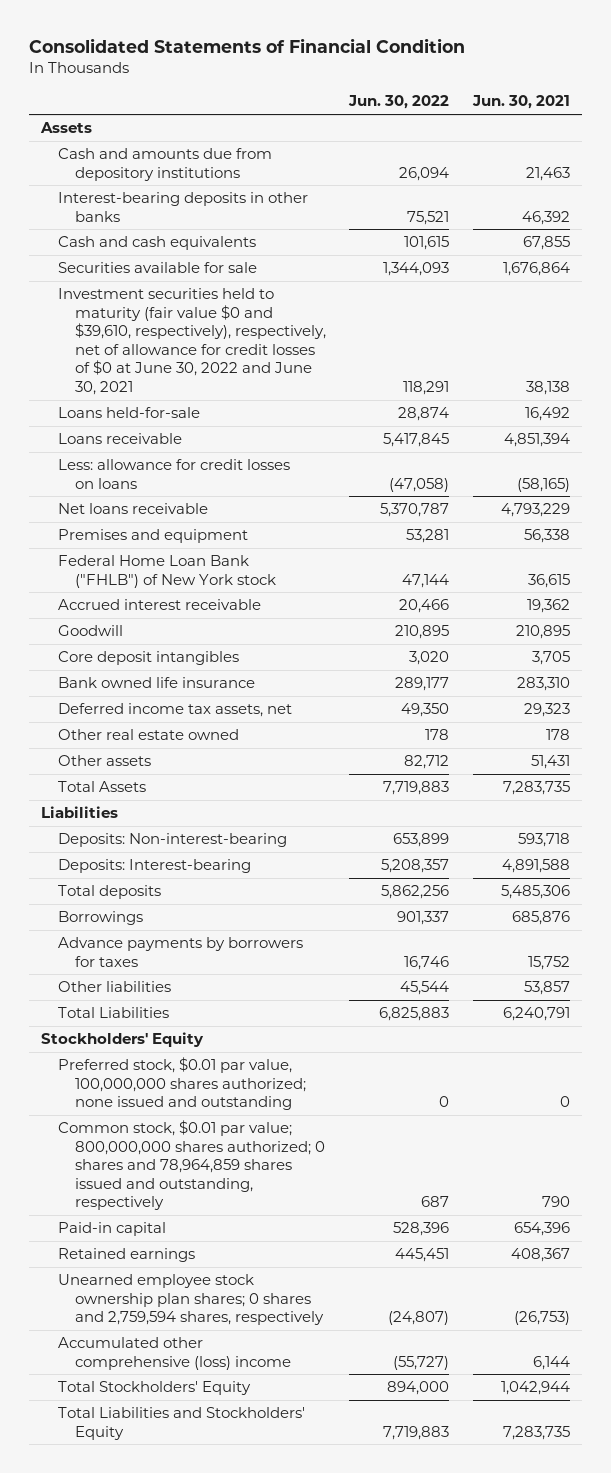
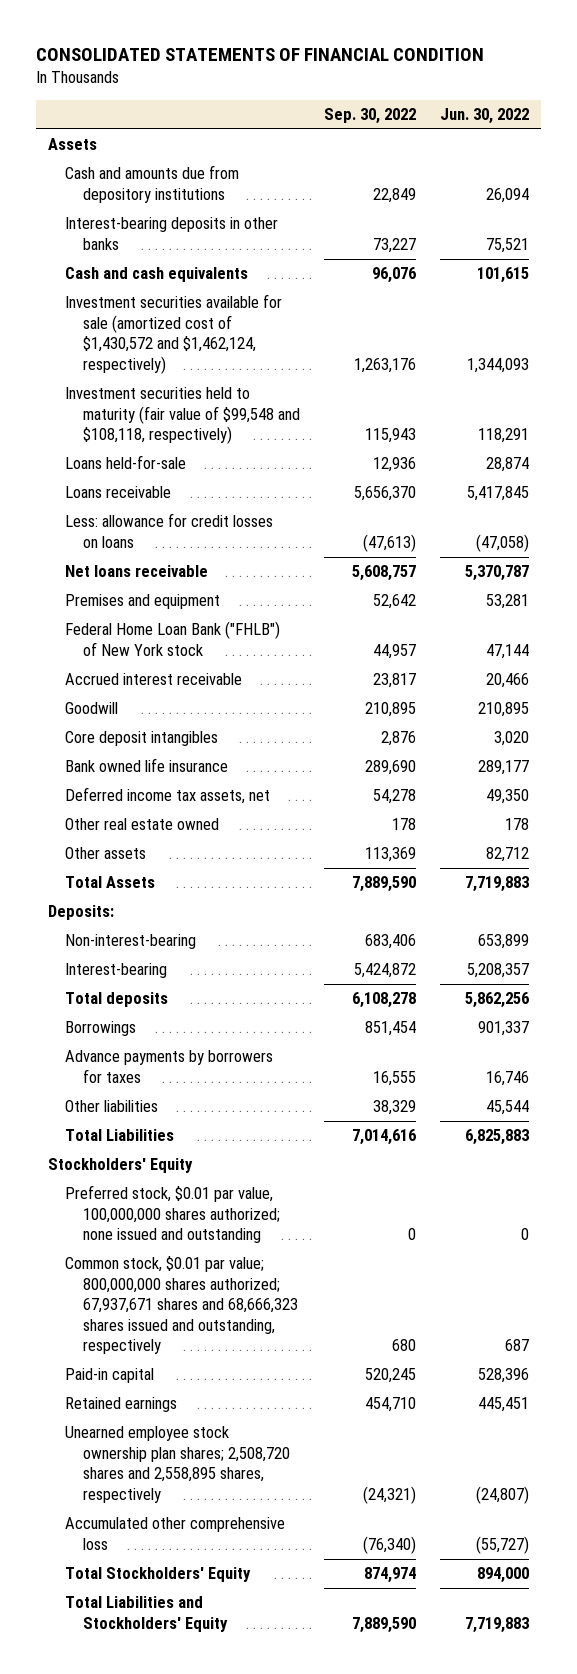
[29,37,466,53] Consolidated Statements of Financial Condition -> [35,48,484,62] CONSOLIDATED STATEMENTS OF FINANCIAL CONDITION
[472,95,571,110] Jun. 30, 2021 -> none
none -> [324,107,417,124] Sep. 30, 2022
[57,262,257,274] Securities available for sale -> [65,294,283,374] Investment securities available for sale (amortized cost of $1,430,572 and $1,462,124, respectively)
[57,288,326,395] Investment securities held to maturity (fair value $0 and $39,610, respectively), respectively, net of allowance for credit losses of $0 at June 30, 2022 and June 30, 2021 -> [65,387,300,445] Investment securities held to maturity (fair value of $99,548 and $108,118, respectively)
[40,806,118,819] Liabilities -> [47,905,114,921] Deposits:
[57,833,287,848] Deposits: Non-interest-bearing -> [65,934,197,950] Non-interest-bearing
[57,859,251,874] Deposits: Interest-bearing -> [65,963,168,979] Interest-bearing
[57,1120,325,1211] Common stock, $0.01 par value; 800,000,000 shares authorized; 0 shares and 78,964,859 shares issued and outstanding, respectively -> [65,1256,298,1355] Common stock, $0.01 par value; 800,000,000 shares authorized; 67,937,671 shares and 68,666,323 shares issued and outstanding, respectively
[57,1274,324,1326] Unearned employee stock ownership plan shares; 0 shares and 2,759,594 shares, respectively -> [65,1426,290,1503] Unearned employee stock ownership plan shares; 2,508,720 shares and 2,558,895 shares, respectively
[57,1337,291,1370] Accumulated other comprehensive (loss) income -> [65,1517,286,1550] Accumulated other comprehensive loss

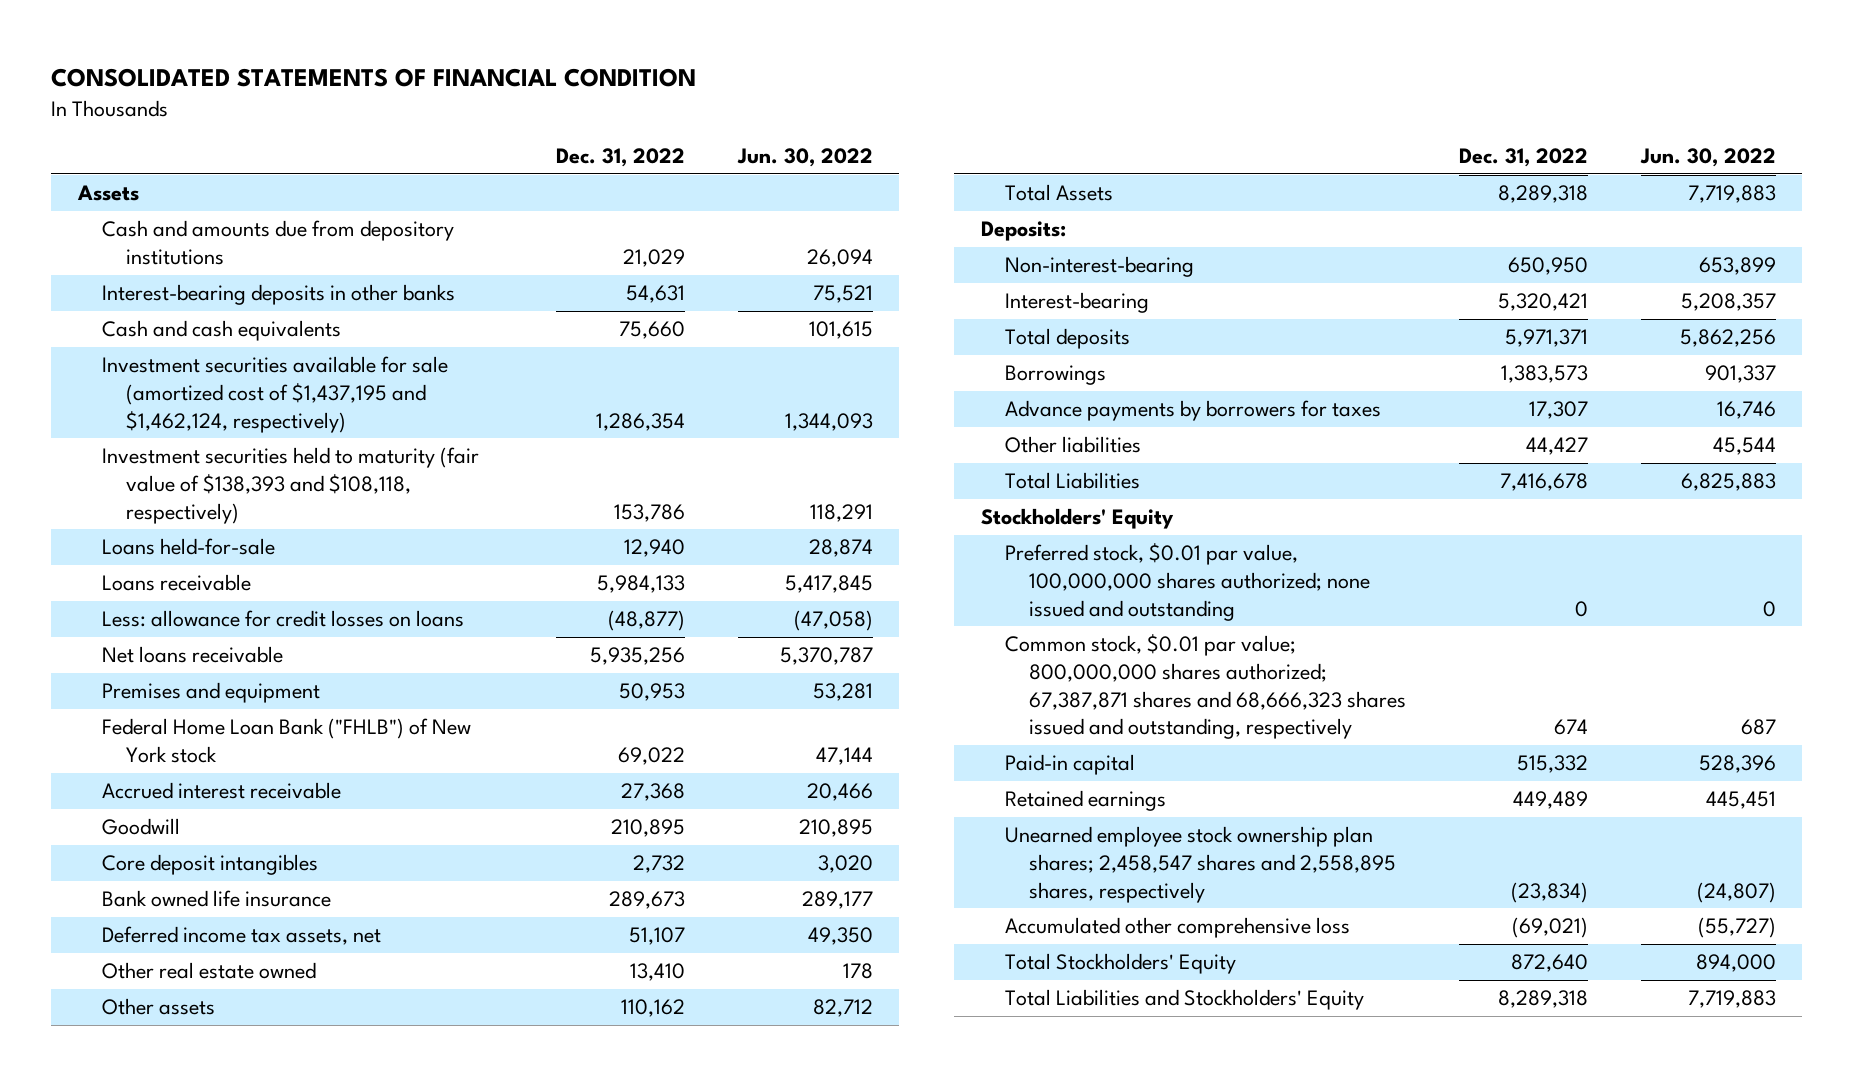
[324,107,417,124] Sep. 30, 2022 -> none
none -> [555,148,685,168] Dec. 31, 2022
[65,294,283,374] Investment securities available for sale (amortized cost of $1,430,572 and $1,462,124, respectively) -> [102,356,449,433] Investment securities available for sale (amortized cost of $1,437,195 and $1,462,124, respectively)
[65,387,300,445] Investment securities held to maturity (fair value of $99,548 and $108,118, respectively) -> [102,447,480,524] Investment securities held to maturity (fair value of $138,393 and $108,118, respectively)
[65,1256,298,1355] Common stock, $0.01 par value; 800,000,000 shares authorized; 67,937,671 shares and 68,666,323 shares issued and outstanding, respectively -> [1005,634,1407,740] Common stock, $0.01 par value; 800,000,000 shares authorized; 67,387,871 shares and 68,666,323 shares issued and outstanding, respectively
[65,1426,290,1503] Unearned employee stock ownership plan shares; 2,508,720 shares and 2,558,895 shares, respectively -> [1005,826,1397,903] Unearned employee stock ownership plan shares; 2,458,547 shares and 2,558,895 shares, respectively

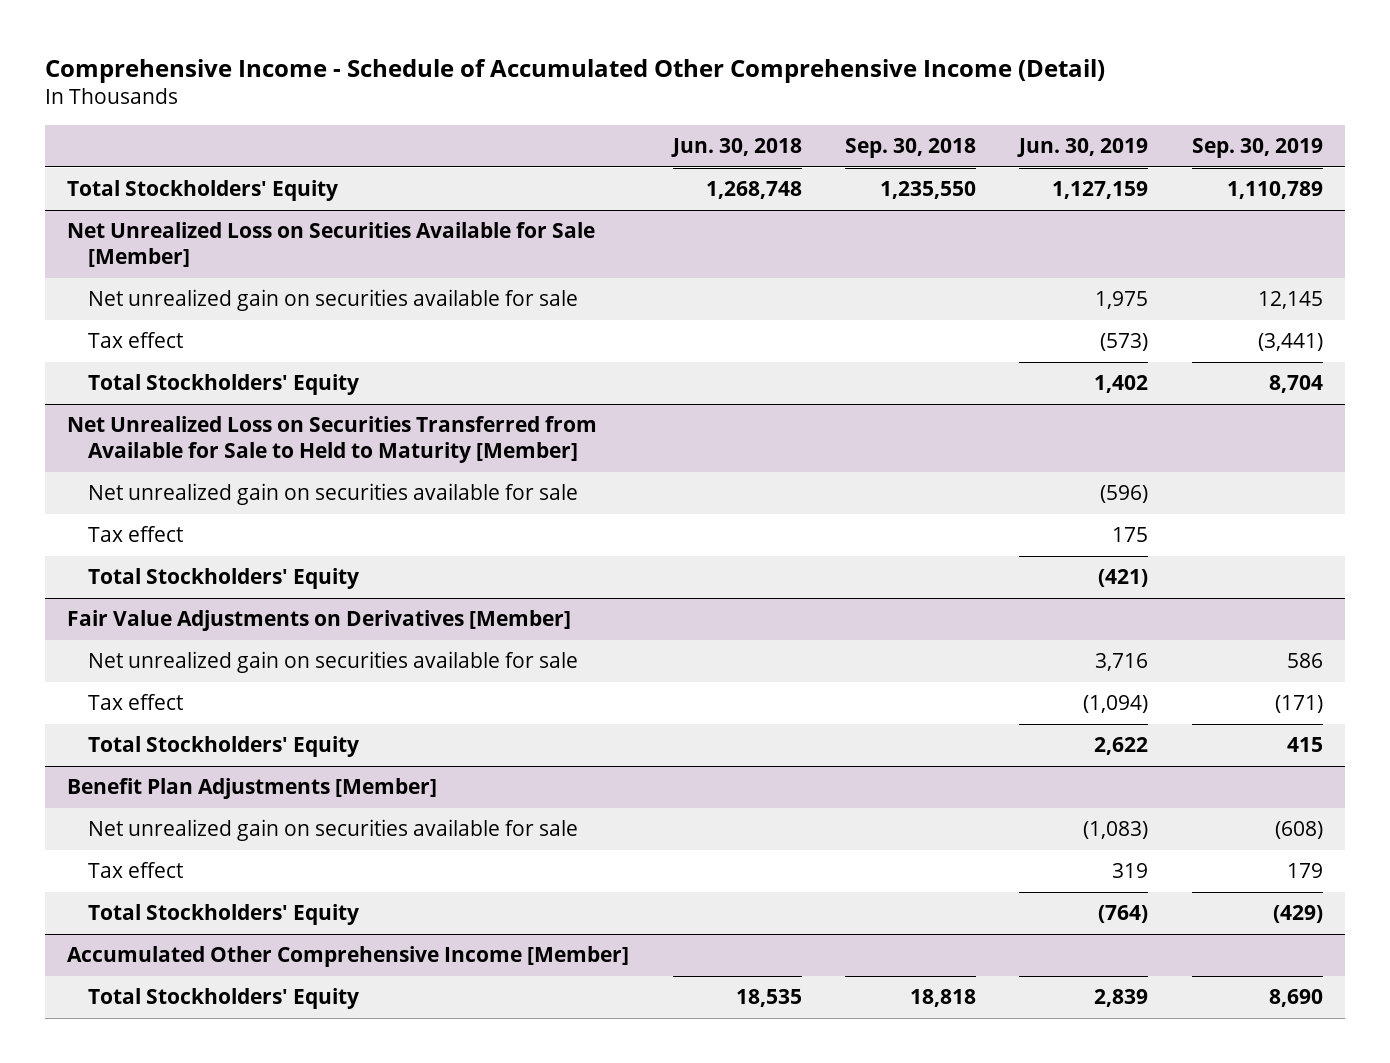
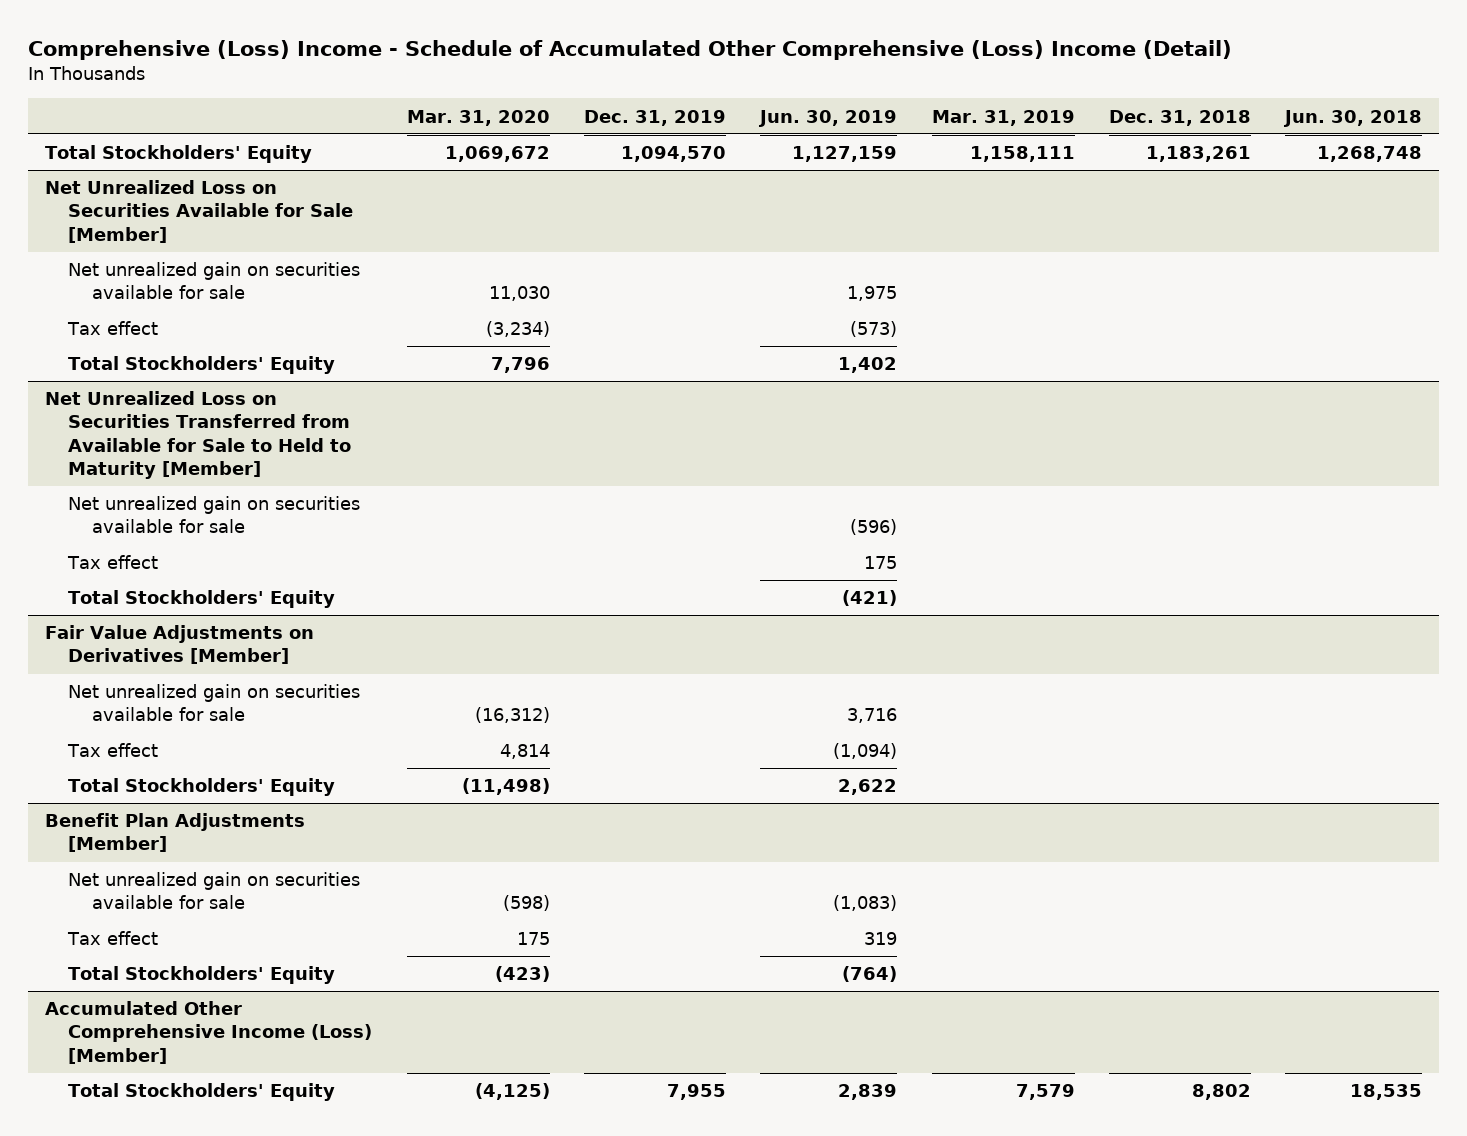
[45,58,1106,83] Comprehensive Income - Schedule of Accumulated Other Comprehensive Income (Detail) -> [27,39,1232,60] Comprehensive (Loss) Income - Schedule of Accumulated Other Comprehensive (Loss) Income (Detail)
[845,138,977,159] Sep. 30, 2018 -> none
[1191,138,1323,159] Sep. 30, 2019 -> none
none -> [406,109,550,126] Mar. 31, 2020
none -> [583,109,726,126] Dec. 31, 2019
none -> [931,109,1075,126] Mar. 31, 2019
none -> [1108,109,1251,126] Dec. 31, 2018
[67,946,630,968] Accumulated Other Comprehensive Income [Member] -> [44,1001,373,1064] Accumulated Other Comprehensive Income (Loss) [Member]

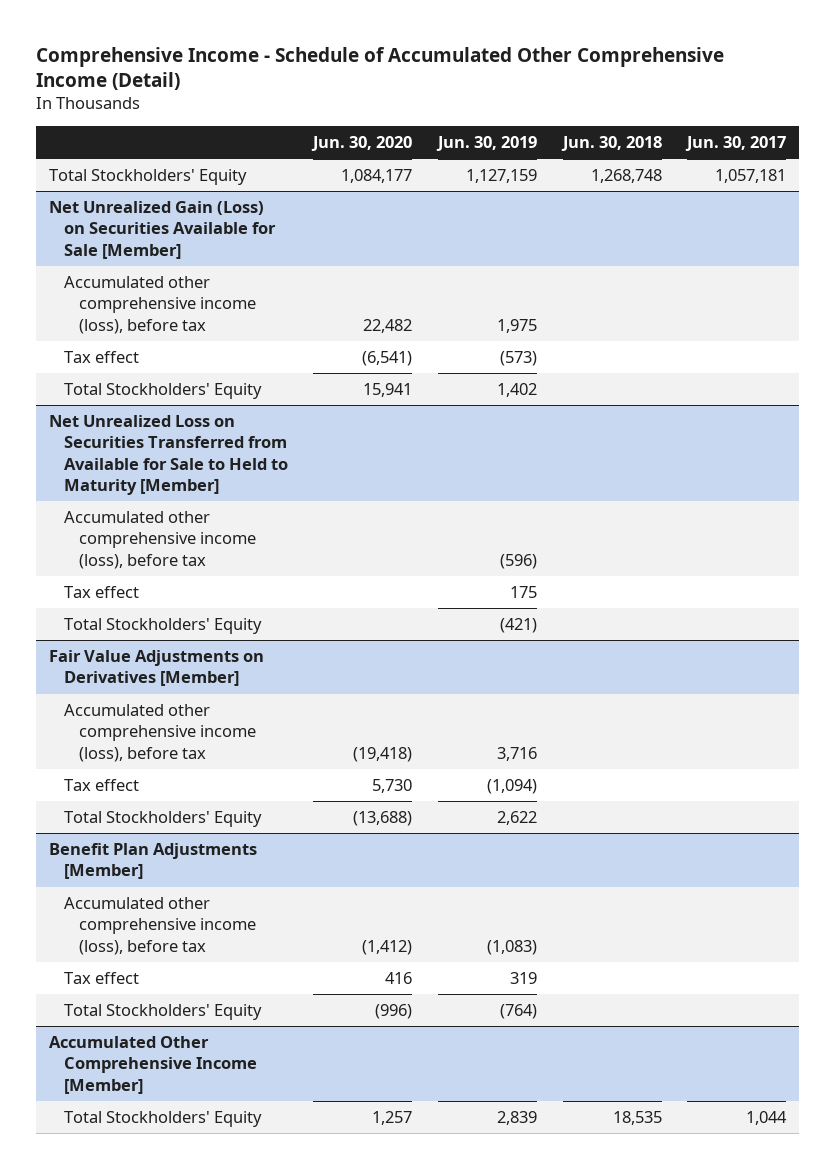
[27,39,1232,60] Comprehensive (Loss) Income - Schedule of Accumulated Other Comprehensive (Loss) Income (Detail) -> [36,46,725,91] Comprehensive Income - Schedule of Accumulated Other Comprehensive Income (Detail)
[406,109,550,126] Mar. 31, 2020 -> none
[583,109,726,126] Dec. 31, 2019 -> none
[931,109,1075,126] Mar. 31, 2019 -> none
[1108,109,1251,126] Dec. 31, 2018 -> none
none -> [311,136,413,152] Jun. 30, 2020
none -> [685,136,787,152] Jun. 30, 2017
[44,180,354,243] Net Unrealized Loss on Securities Available for Sale [Member] -> [48,201,276,259] Net Unrealized Gain (Loss) on Securities Available for Sale [Member]
[68,262,361,300] Net unrealized gain on securities available for sale -> [63,276,256,334] Accumulated other comprehensive income (loss), before tax
[68,496,361,534] Net unrealized gain on securities available for sale -> [63,511,256,569] Accumulated other comprehensive income (loss), before tax
[68,684,361,722] Net unrealized gain on securities available for sale -> [63,704,256,762] Accumulated other comprehensive income (loss), before tax
[68,872,361,910] Net unrealized gain on securities available for sale -> [63,897,256,955] Accumulated other comprehensive income (loss), before tax
[44,1001,373,1064] Accumulated Other Comprehensive Income (Loss) [Member] -> [48,1036,257,1094] Accumulated Other Comprehensive Income [Member]

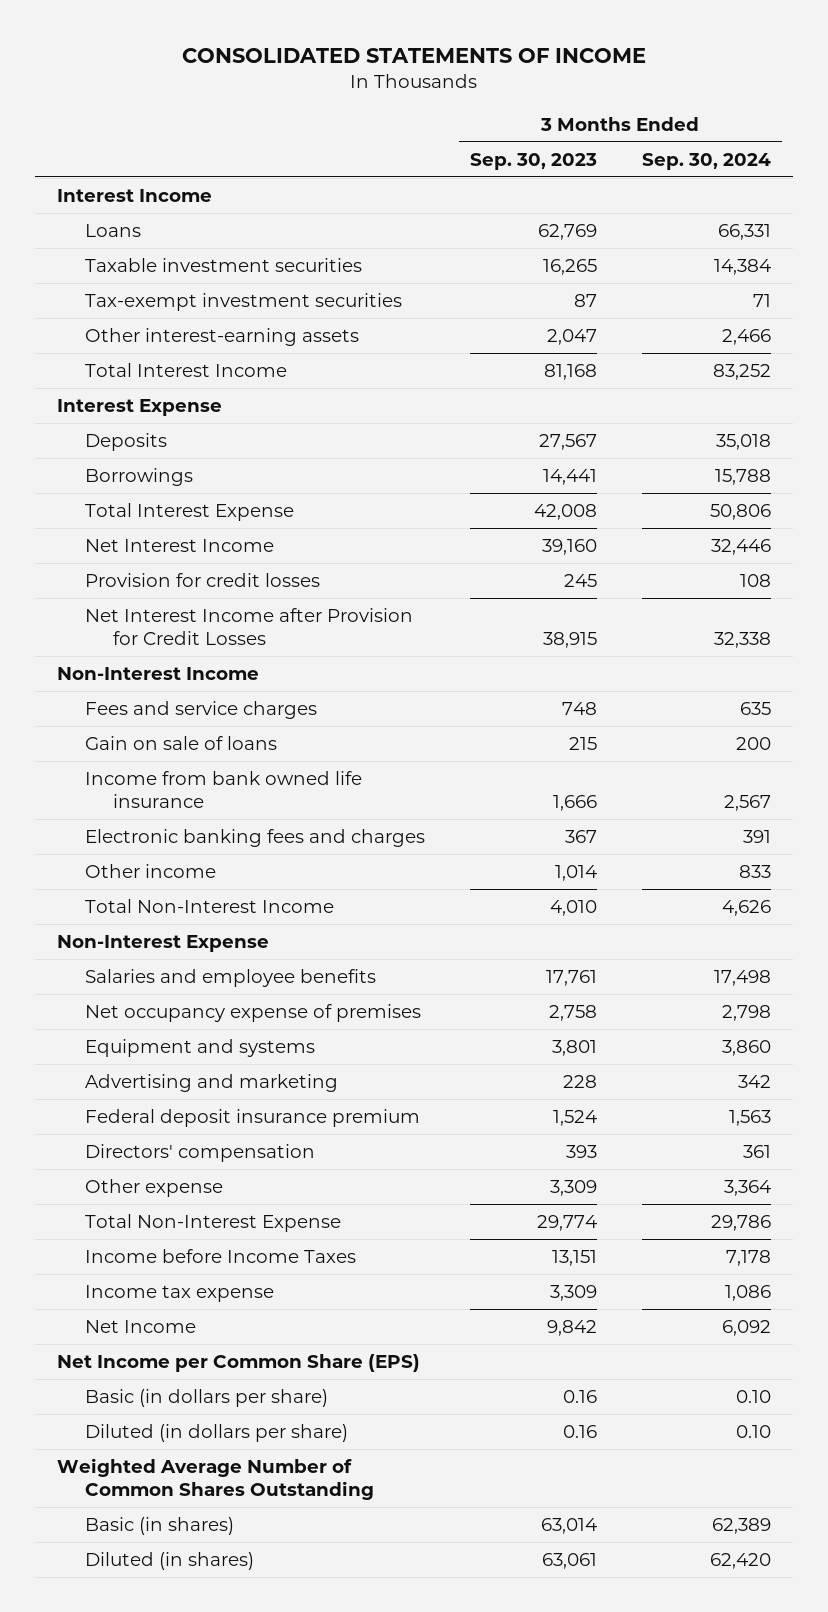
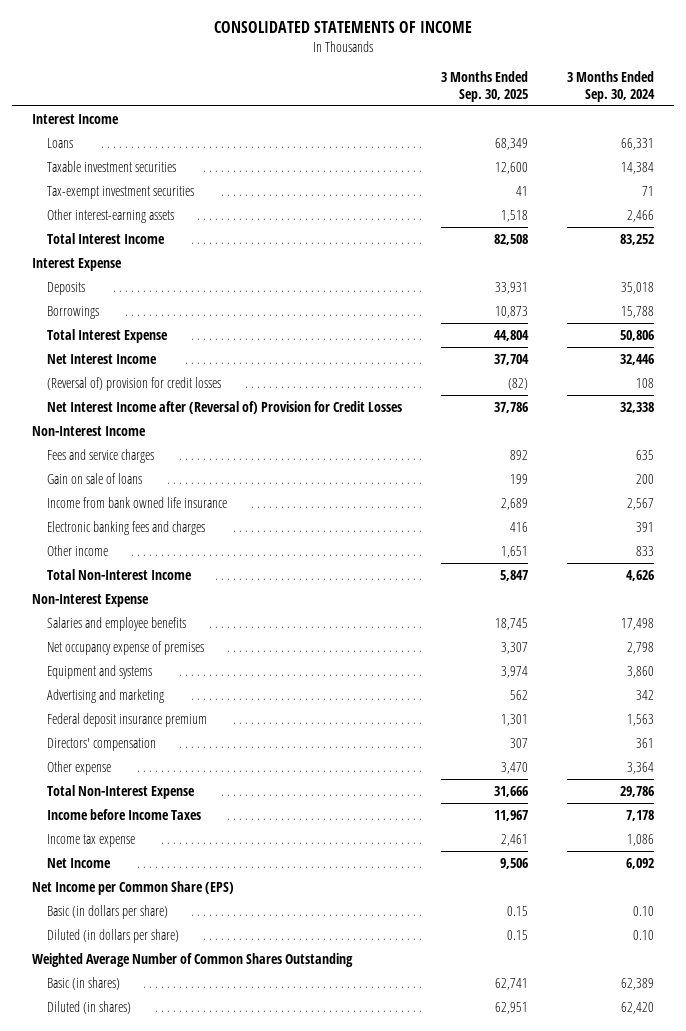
[469,152,597,170] Sep. 30, 2023 -> none
none -> [441,71,529,102] 3 Months Ended Sep. 30, 2025
[84,573,320,588] Provision for credit losses -> [47,376,222,391] (Reversal of) provision for credit losses
[84,608,413,646] Net Interest Income after Provision for Credit Losses -> [47,400,403,414] Net Interest Income after (Reversal of) Provision for Credit Losses

